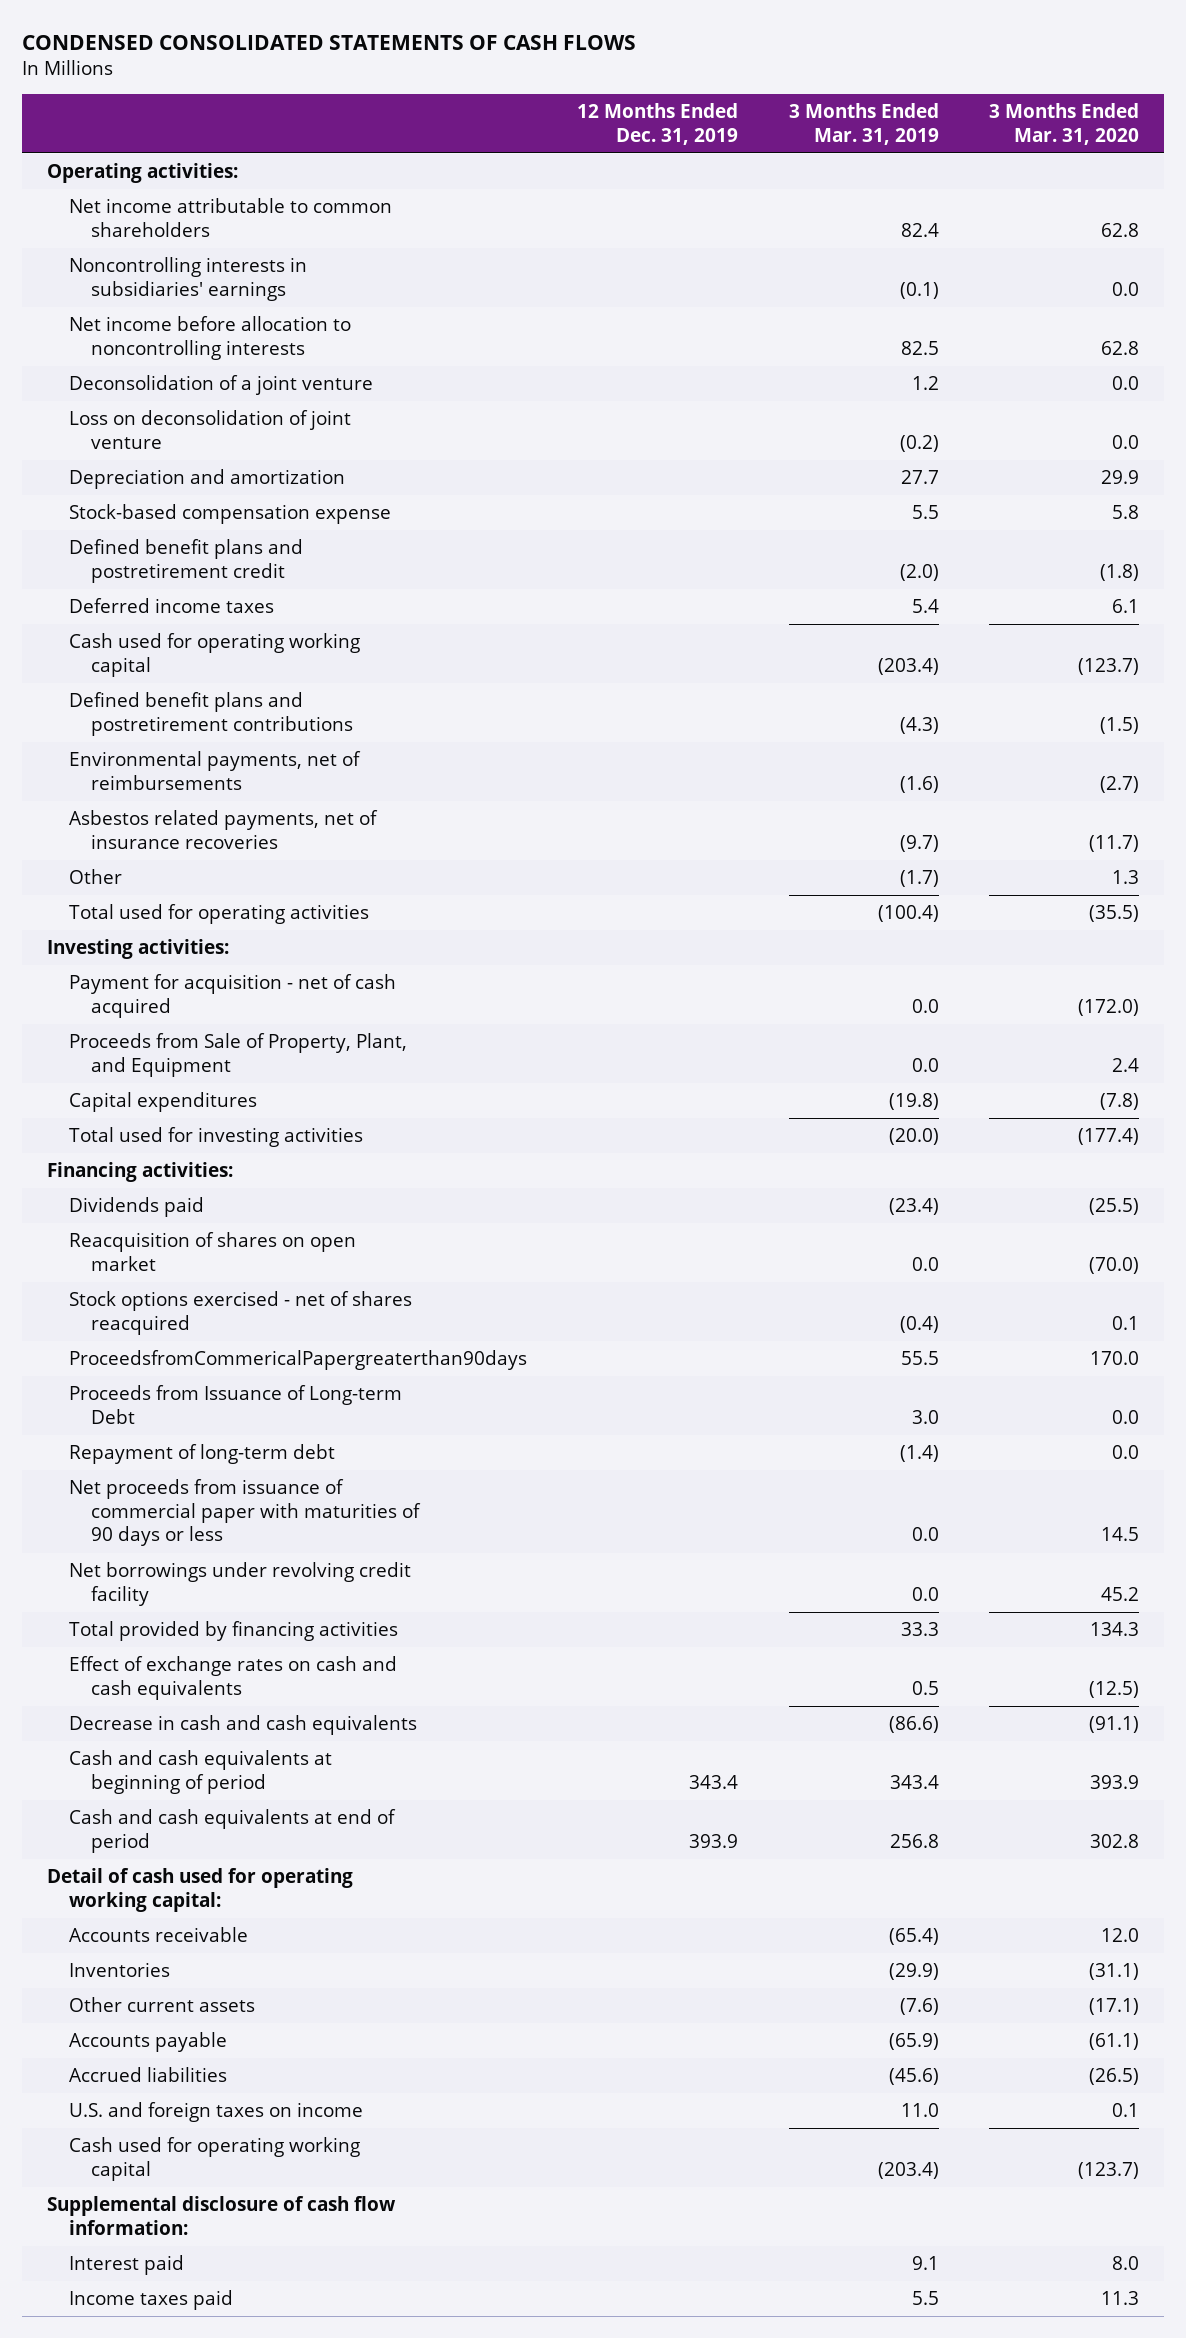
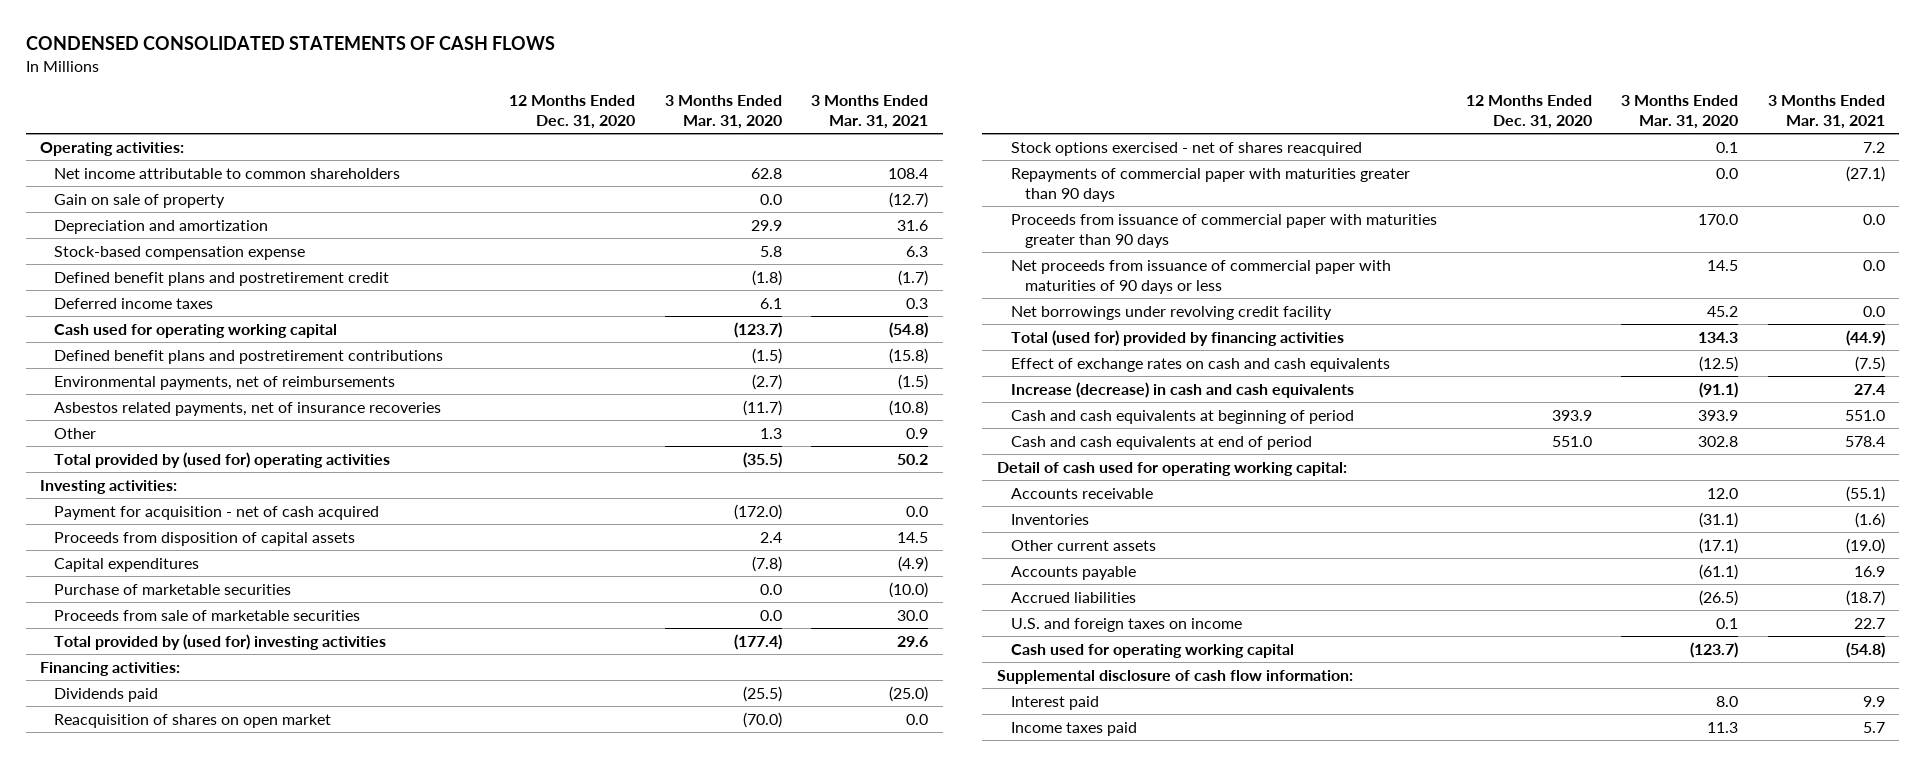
[577,102,739,145] 12 Months Ended Dec. 31, 2019 -> none
[788,102,939,145] 3 Months Ended Mar. 31, 2019 -> none
none -> [509,94,636,130] 12 Months Ended Dec. 31, 2020
none -> [810,94,928,130] 3 Months Ended Mar. 31, 2021
[68,257,307,301] Noncontrolling interests in subsidiaries' earnings -> none
[68,316,351,360] Net income before allocation to noncontrolling interests -> none
[68,375,373,396] Deconsolidation of a joint venture -> none
[68,410,351,449] Loss on deconsolidation of joint venture -> none
none -> [54,193,226,208] Gain on sale of property
[68,904,369,925] Total used for operating activities -> [54,451,391,468] Total provided by (used for) operating activities
[68,1033,407,1077] Proceeds from Sale of Property, Plant, and Equipment -> [54,531,356,546] Proceeds from disposition of capital assets
none -> [54,583,292,595] Purchase of marketable securities
none -> [54,609,361,621] Proceeds from sale of marketable securities
[68,1127,363,1148] Total used for investing activities -> [54,633,387,650] Total provided by (used for) investing activities
[68,1350,527,1371] ProceedsfromCommericalPapergreaterthan90days -> none
[68,1385,402,1424] Proceeds from Issuance of Long-term Debt -> none
[68,1444,335,1465] Repayment of long-term debt -> none
none -> [1010,167,1410,202] Repayments of commercial paper with maturities greater than 90 days
none -> [1010,213,1437,248] Proceeds from issuance of commercial paper with maturities greater than 90 days
[68,1621,398,1642] Total provided by financing activities -> [1010,329,1344,346] Total (used for) provided by financing activities
[68,1715,417,1736] Decrease in cash and cash equivalents -> [1010,381,1354,398] Increase (decrease) in cash and cash equivalents

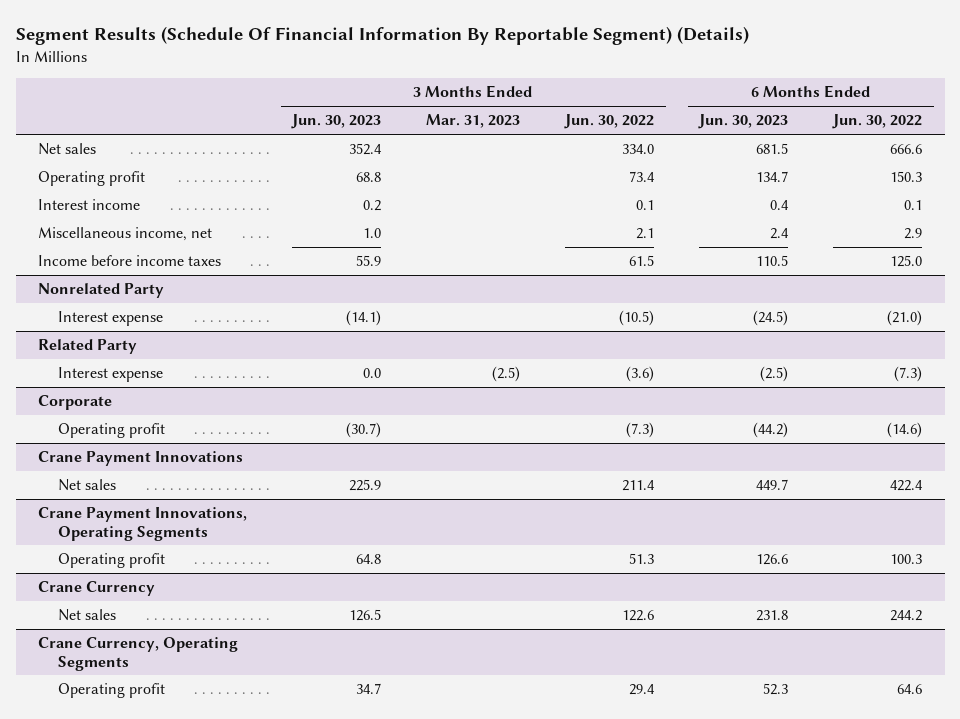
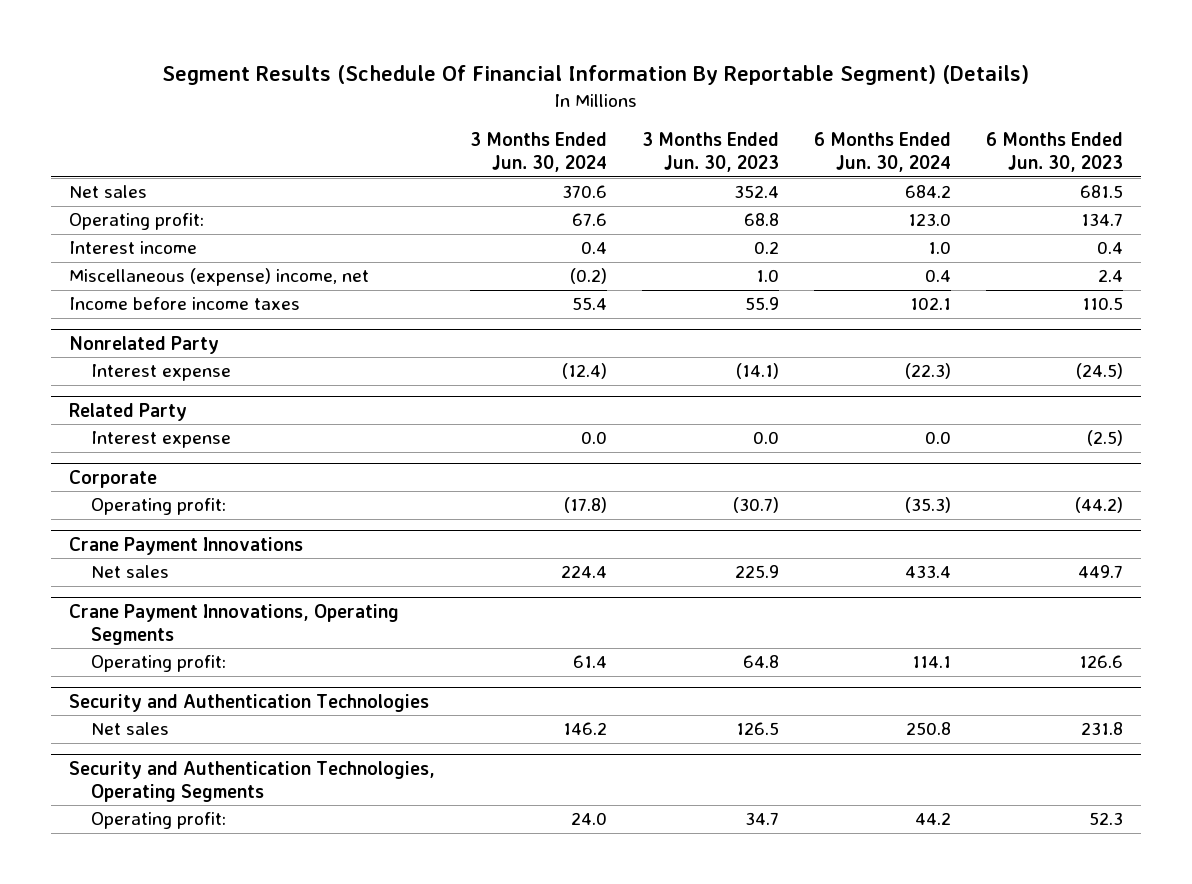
[426,114,521,129] Mar. 31, 2023 -> none
[564,114,655,130] Jun. 30, 2022 -> none
[832,114,923,130] Jun. 30, 2022 -> none
none -> [470,132,608,173] 3 Months Ended Jun. 30, 2024
none -> [814,132,952,173] 6 Months Ended Jun. 30, 2024
[38,171,146,187] Operating profit -> [68,213,204,231] Operating profit:
[38,227,213,242] Miscellaneous income, net -> [68,268,369,287] Miscellaneous (expense) income, net
[58,423,166,439] Operating profit -> [91,498,227,516] Operating profit:
[38,581,156,597] Crane Currency -> none
[58,553,166,569] Operating profit -> [91,655,227,673] Operating profit:
none -> [68,693,429,712] Security and Authentication Technologies
[38,637,239,671] Crane Currency, Operating Segments -> none
none -> [68,760,435,802] Security and Authentication Technologies, Operating Segments
[58,683,166,699] Operating profit -> [91,812,227,830] Operating profit:

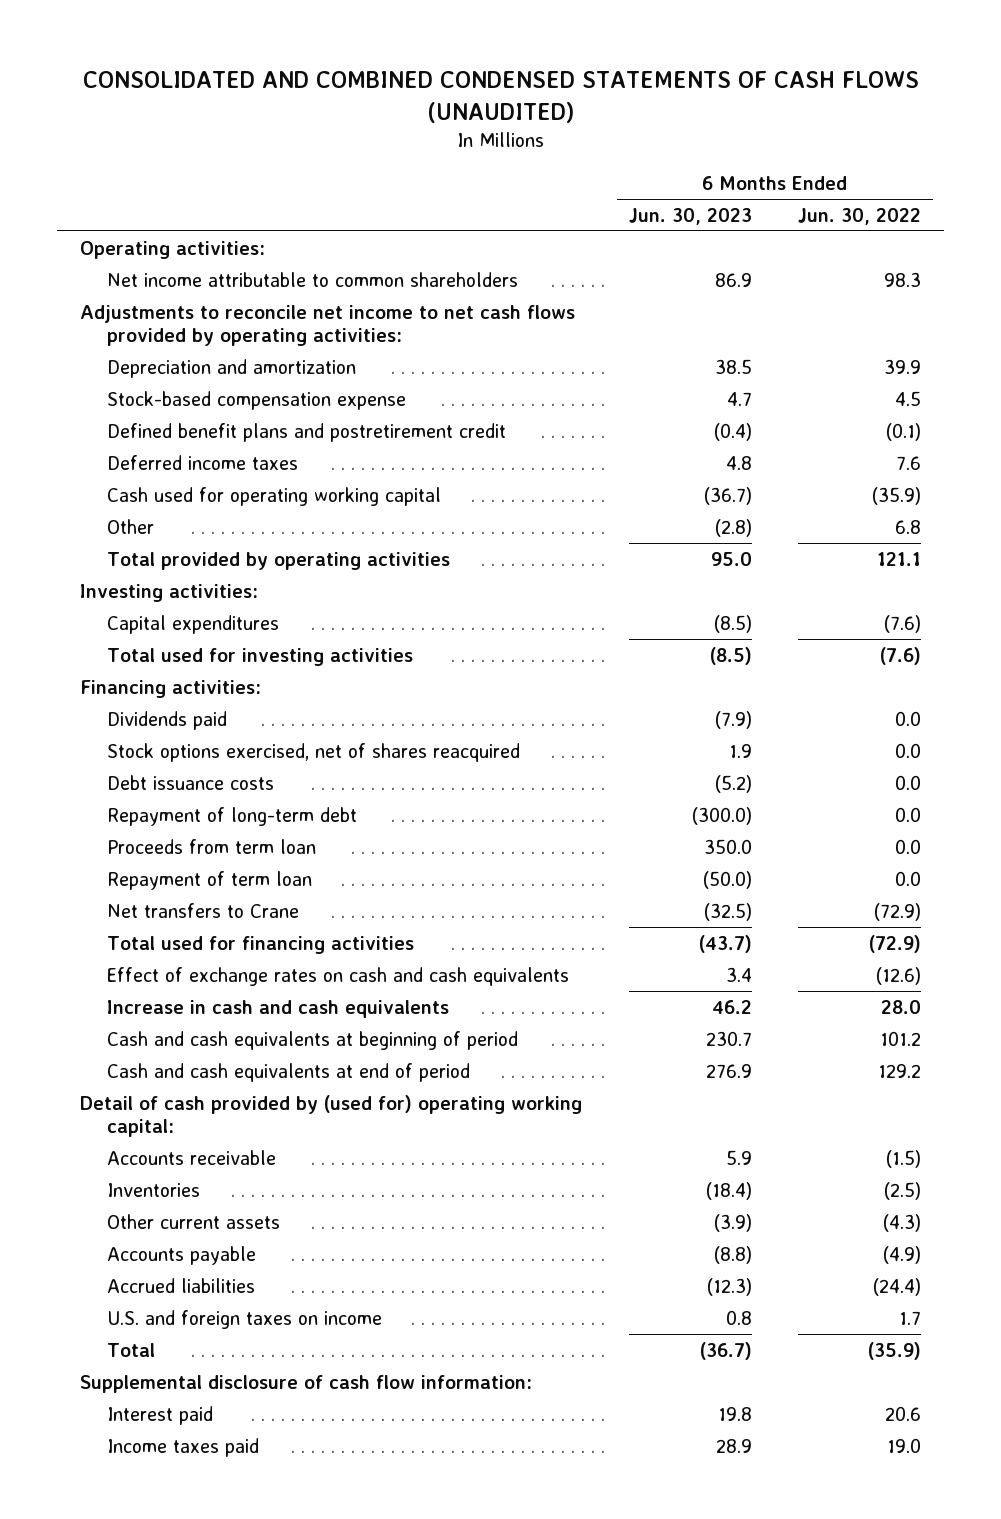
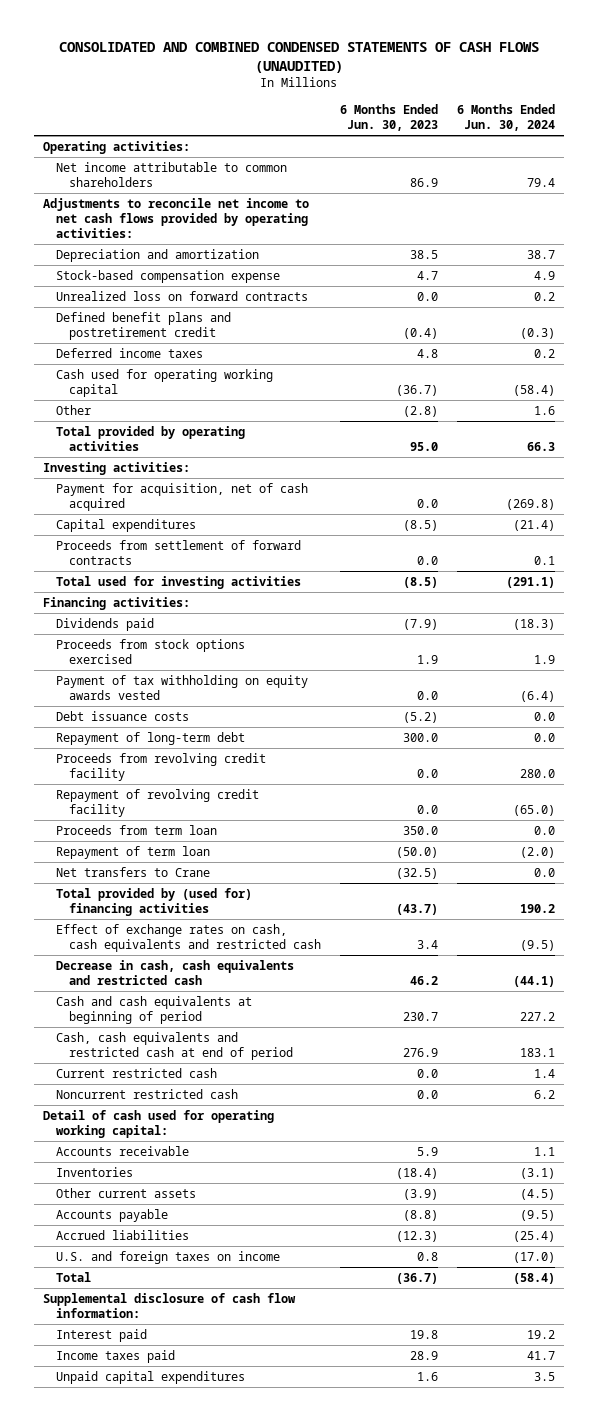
[798,207,922,225] Jun. 30, 2022 -> none
none -> [456,104,555,132] 6 Months Ended Jun. 30, 2024
none -> [55,290,308,301] Unrealized loss on forward contracts
none -> [55,482,308,511] Payment for acquisition, net of cash acquired
none -> [55,539,301,565] Proceeds from settlement of forward contracts
[106,742,520,762] Stock options exercised, net of shares reacquired -> none
none -> [55,638,245,664] Proceeds from stock options exercised
none -> [55,674,308,700] Payment of tax withholding on equity awards vested
[691,806,752,825] (300.0) -> [402,732,438,742] 300.0
none -> [55,752,266,781] Proceeds from revolving credit facility
none -> [55,788,259,817] Repayment of revolving credit facility
[106,935,414,954] Total used for financing activities -> [55,887,252,916] Total provided by (used for) financing activities
[106,966,569,986] Effect of exchange rates on cash and cash equivalents -> [55,923,321,952] Effect of exchange rates on cash, cash equivalents and restricted cash
[106,999,449,1018] Increase in cash and cash equivalents -> [55,959,294,985] Decrease in cash, cash equivalents and restricted cash
[106,1062,470,1082] Cash and cash equivalents at end of period -> [55,1031,293,1060] Cash, cash equivalents and restricted cash at end of period
none -> [55,1067,217,1078] Current restricted cash
none -> [55,1088,238,1099] Noncurrent restricted cash
[80,1094,583,1138] Detail of cash provided by (used for) operating working capital: -> [43,1109,275,1138] Detail of cash used for operating working capital:
none -> [55,1370,245,1384] Unpaid capital expenditures

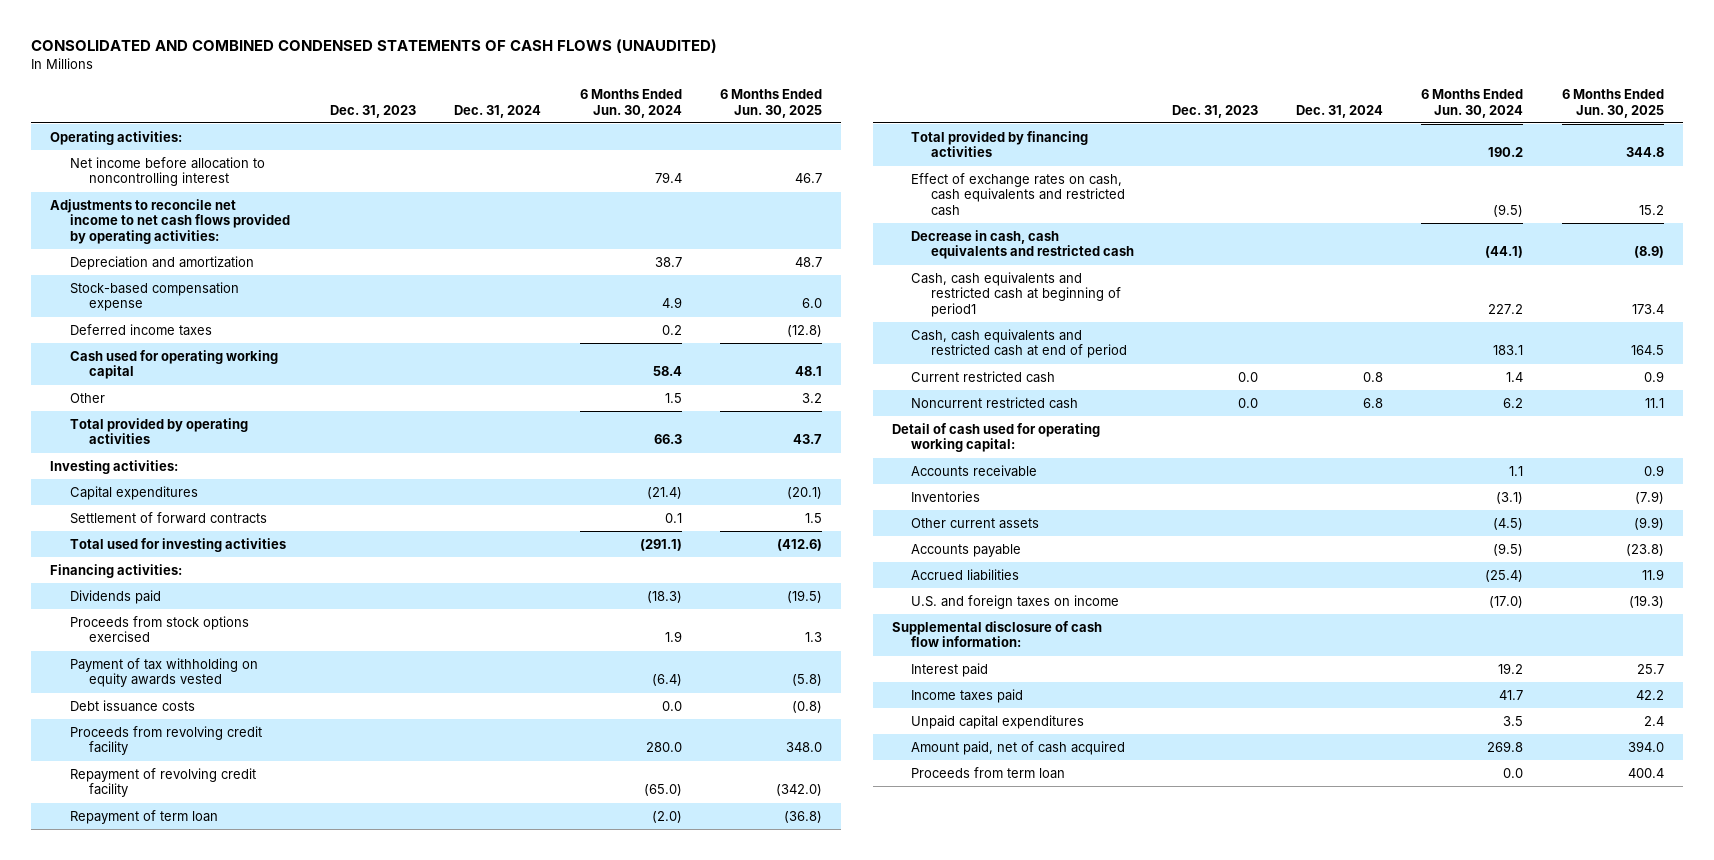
[339,104,438,132] 6 Months Ended Jun. 30, 2023 -> none
none -> [329,104,416,118] Dec. 31, 2023
none -> [454,104,542,118] Dec. 31, 2024
none -> [719,89,822,118] 6 Months Ended Jun. 30, 2025
[55,161,287,187] Net income attributable to common shareholders -> [69,156,265,187] Net income before allocation to noncontrolling interest
[55,290,308,301] Unrealized loss on forward contracts -> none
[55,311,231,340] Defined benefit plans and postretirement credit -> none
[512,384,555,396] (58.4) -> [652,366,682,377] 58.4
[533,405,555,415] 1.6 -> [664,392,682,403] 1.5
[55,482,308,511] Payment for acquisition, net of cash acquired -> none
[55,539,301,565] Proceeds from settlement of forward contracts -> [69,511,267,524] Settlement of forward contracts
[55,731,245,745] Repayment of long-term debt -> none
[55,866,210,877] Net transfers to Crane -> none
[55,887,252,916] Total provided by (used for) financing activities -> [911,130,1089,158] Total provided by financing activities
[55,995,252,1024] Cash and cash equivalents at beginning of period -> [911,271,1121,317] Cash, cash equivalents and restricted cash at beginning of period1
[55,1271,91,1282] Total -> none
none -> [911,740,1126,755] Amount paid, net of cash acquired
[55,824,217,835] Proceeds from term loan -> [911,766,1066,779] Proceeds from term loan

